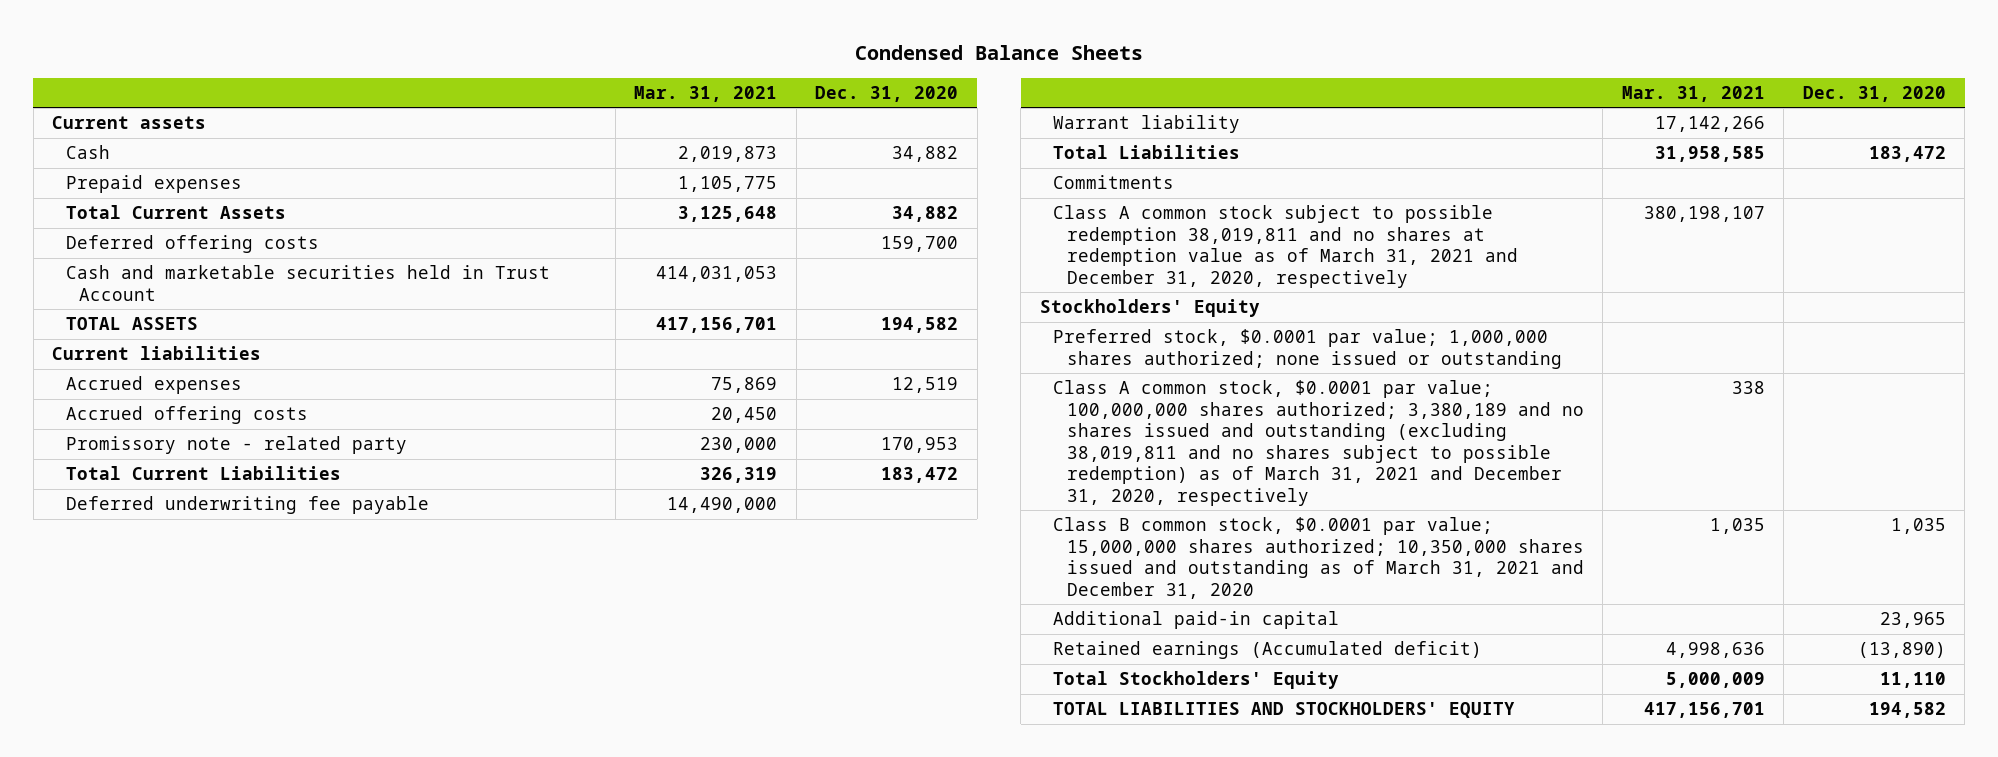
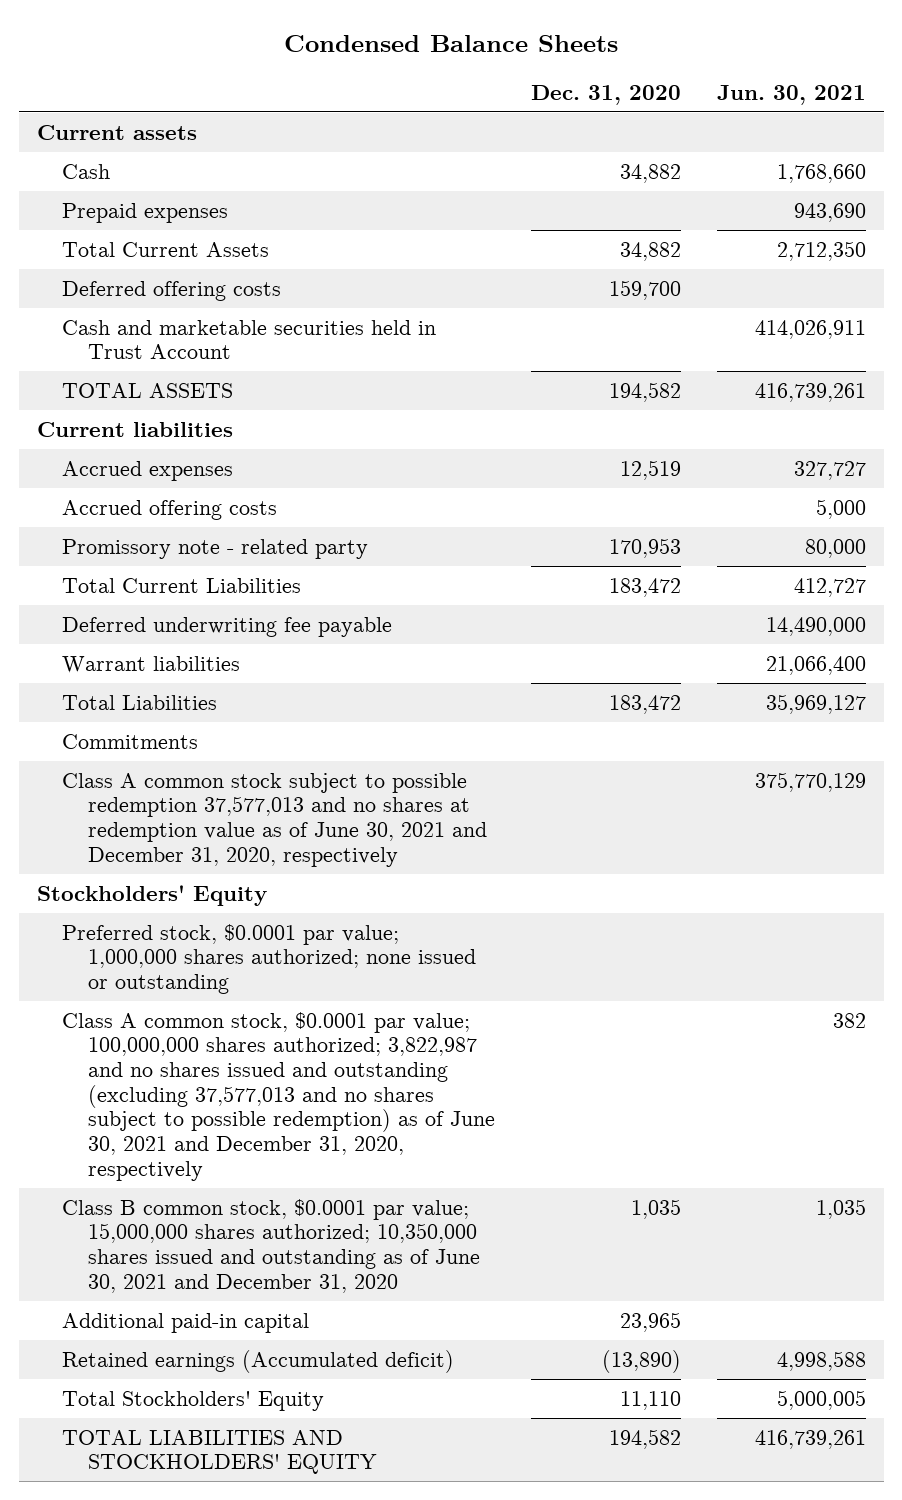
[634,85,778,102] Mar. 31, 2021 -> none
none -> [716,84,866,105] Jun. 30, 2021
[1053,115,1241,134] Warrant liability -> [62,655,241,673] Warrant liabilities
[1053,205,1518,288] Class A common stock subject to possible redemption 38,019,811 and no shares at redemption value as of March 31, 2021 and December 31, 2020, respectively -> [62,772,487,867] Class A common stock subject to possible redemption 37,577,013 and no shares at redemption value as of June 30, 2021 and December 31, 2020, respectively
[1053,380,1584,506] Class A common stock, $0.0001 par value; 100,000,000 shares authorized; 3,380,189 and no shares issued and outstanding (excluding 38,019,811 and no shares subject to possible redemption) as of March 31, 2021 and December 31, 2020, respectively -> [62,1011,495,1181] Class A common stock, $0.0001 par value; 100,000,000 shares authorized; 3,822,987 and no shares issued and outstanding (excluding 37,577,013 and no shares subject to possible redemption) as of June 30, 2021 and December 31, 2020, respectively
[1053,517,1584,599] Class B common stock, $0.0001 par value; 15,000,000 shares authorized; 10,350,000 shares issued and outstanding as of March 31, 2021 and December 31, 2020 -> [62,1198,480,1293] Class B common stock, $0.0001 par value; 15,000,000 shares authorized; 10,350,000 shares issued and outstanding as of June 30, 2021 and December 31, 2020

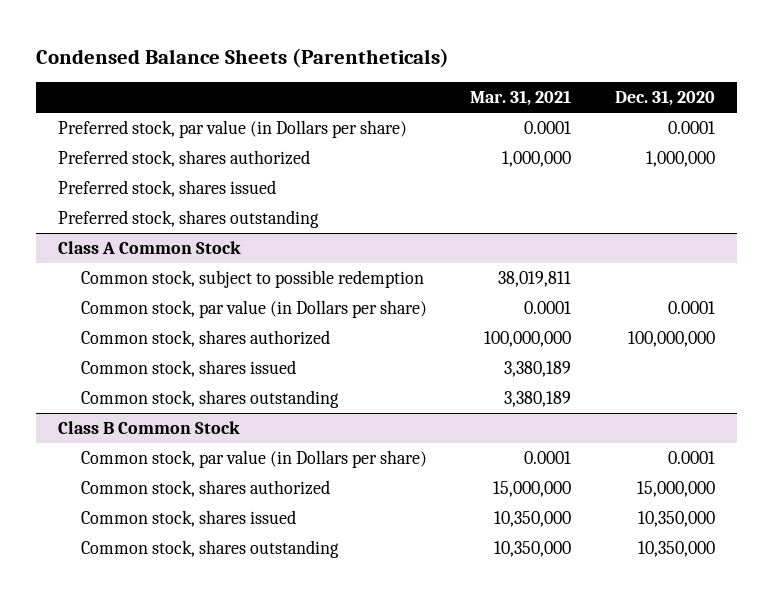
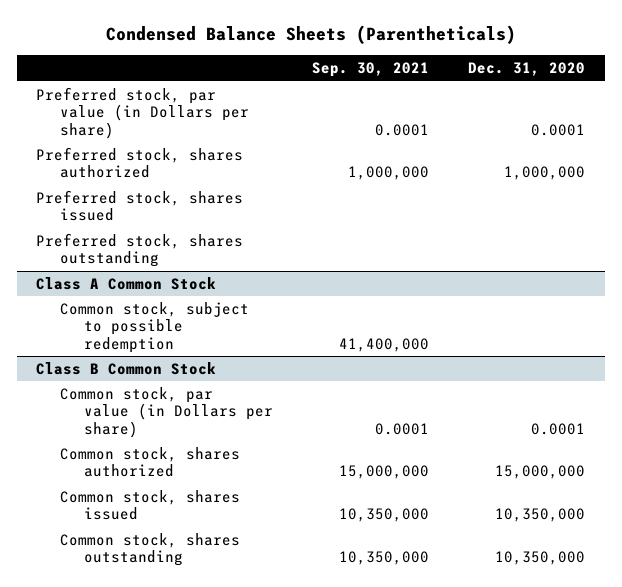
[470,90,572,107] Mar. 31, 2021 -> none
none -> [312,62,430,78] Sep. 30, 2021
[80,300,427,319] Common stock, par value (in Dollars per share) -> none
[80,330,330,348] Common stock, shares authorized -> none
[80,360,296,378] Common stock, shares issued -> none
[80,390,339,409] Common stock, shares outstanding -> none

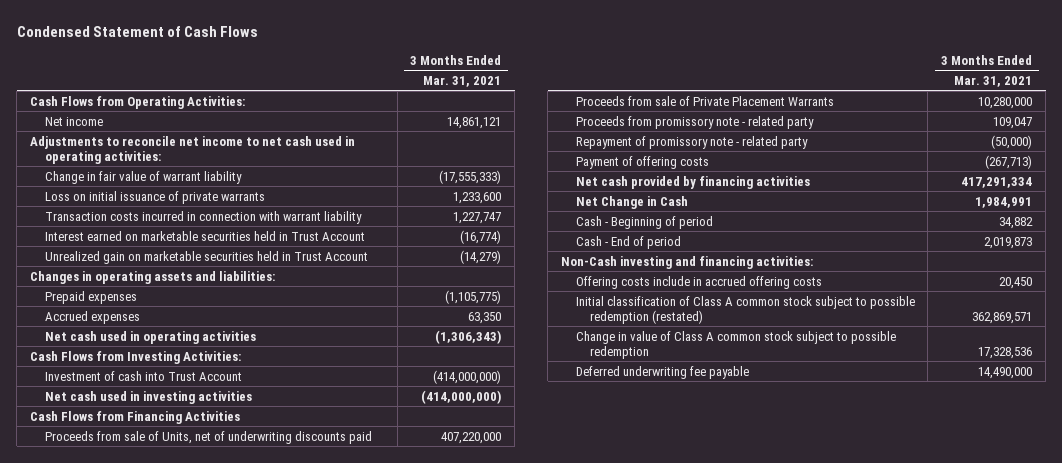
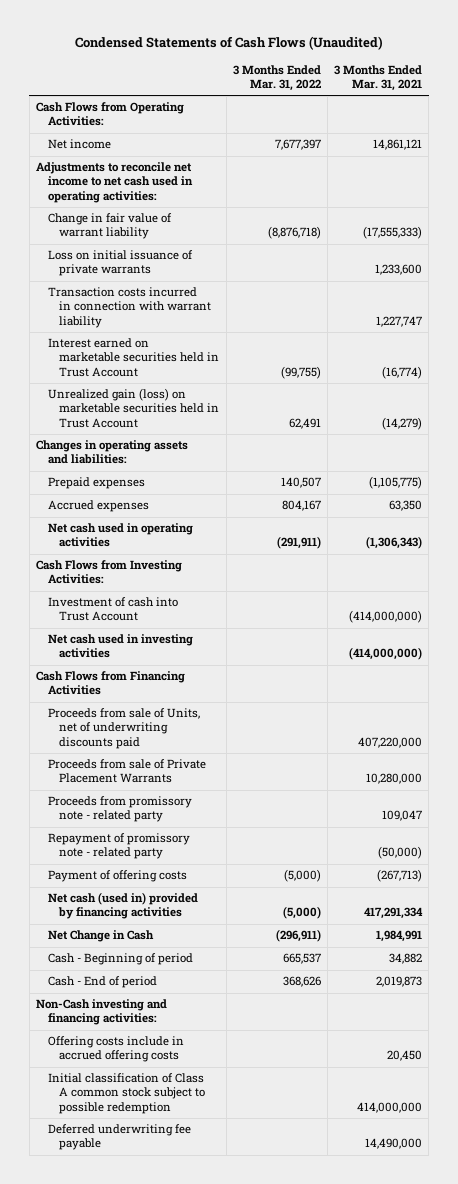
[16,26,258,38] Condensed Statement of Cash Flows -> [75,35,384,50] Condensed Statements of Cash Flows (Unaudited)
none -> [232,64,321,91] 3 Months Ended Mar. 31, 2022
[44,250,368,264] Unrealized gain on marketable securities held in Trust Account -> [47,388,220,428] Unrealized gain (loss) on marketable securities held in Trust Account
[575,175,810,189] Net cash provided by financing activities -> [47,892,198,920] Net cash (used in) provided by financing activities
[575,330,896,360] Change in value of Class A common stock subject to possible redemption -> none
[575,295,915,325] Initial classification of Class A common stock subject to possible redemption (restated) -> [47,1073,206,1114] Initial classification of Class A common stock subject to possible redemption
[972,312,1033,325] 362,869,571 -> [357,1101,423,1113] 414,000,000

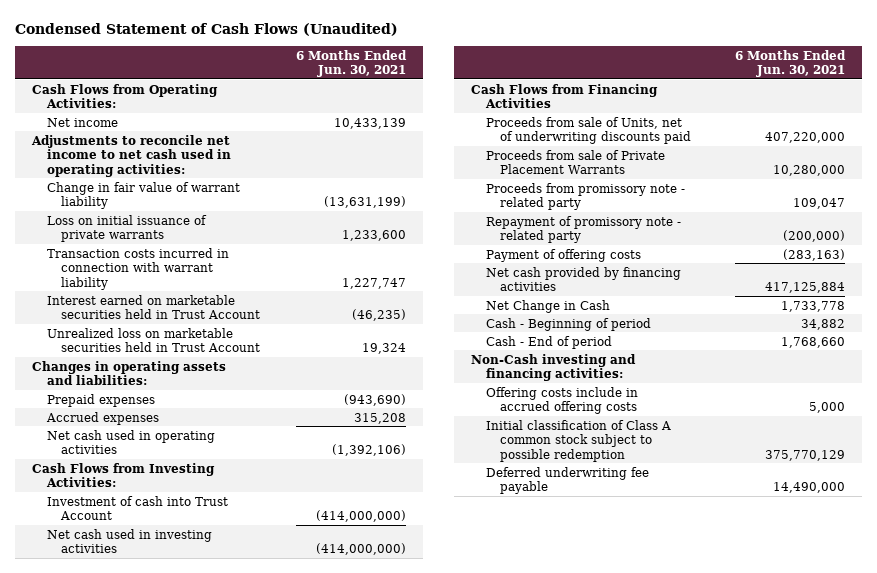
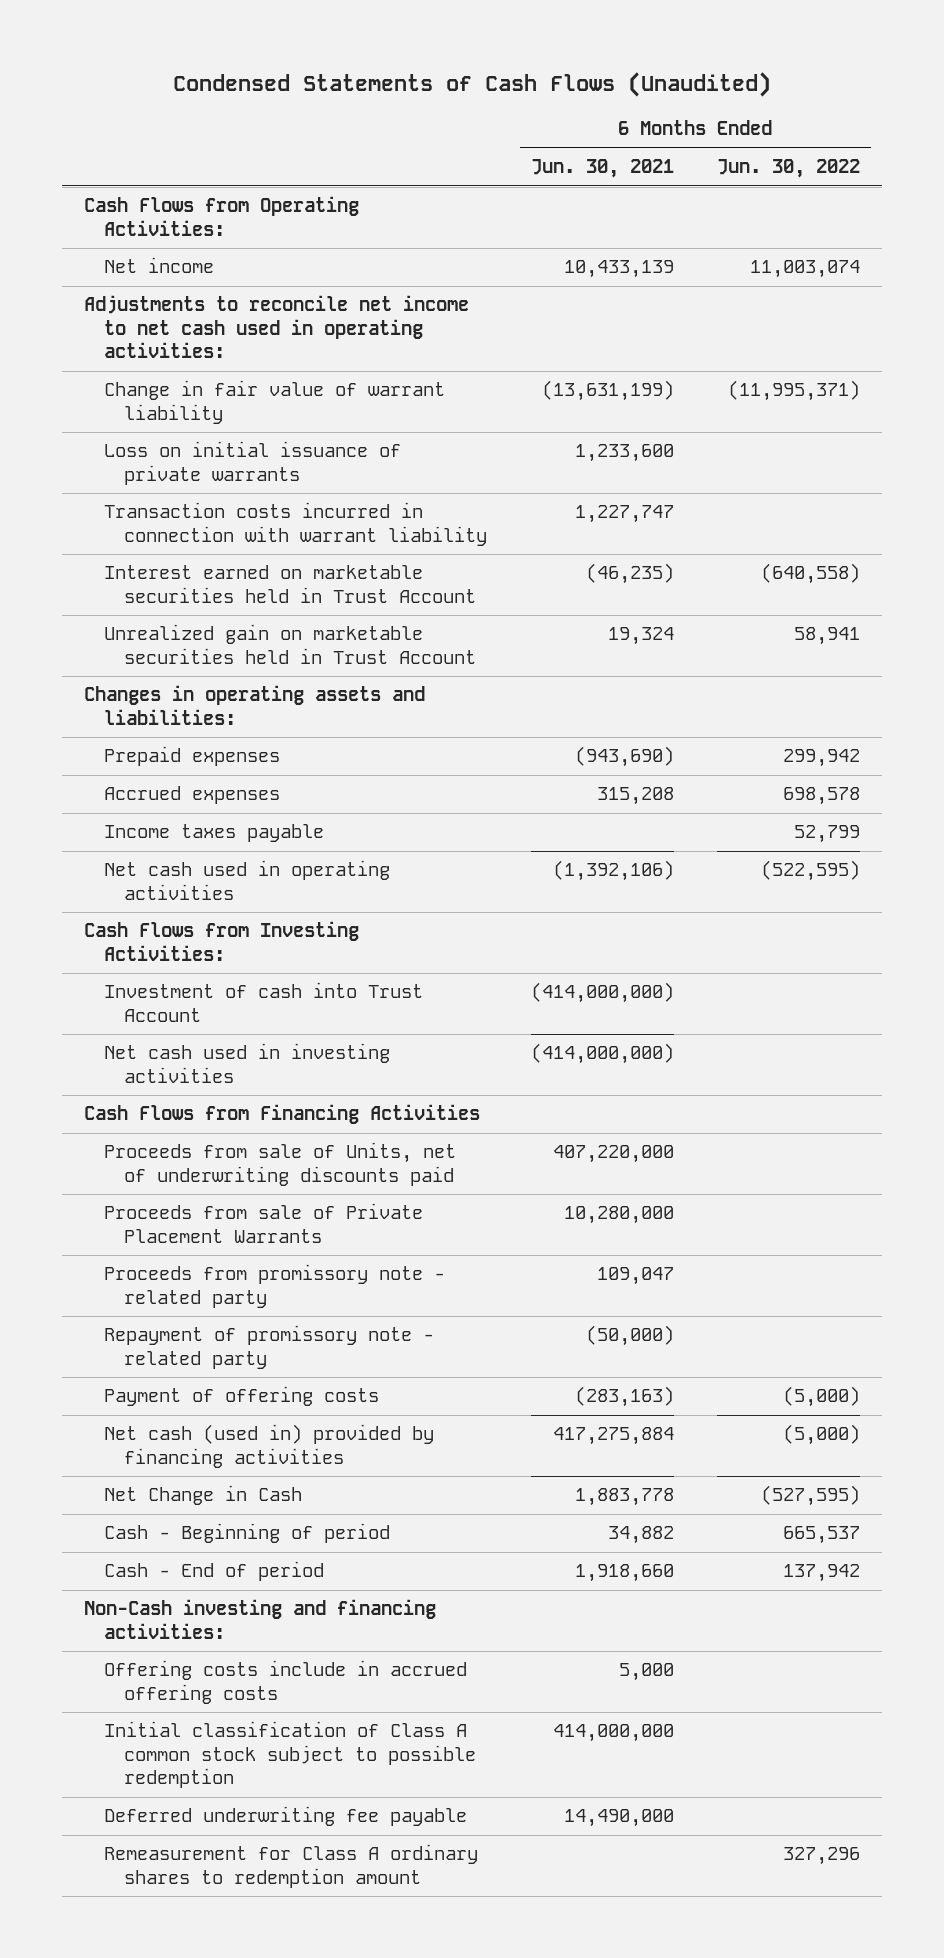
[14,22,398,36] Condensed Statement of Cash Flows (Unaudited) -> [172,72,771,98] Condensed Statements of Cash Flows (Unaudited)
none -> [717,159,861,179] Jun. 30, 2022
[46,327,261,353] Unrealized loss on marketable securities held in Trust Account -> [104,624,477,664] Unrealized gain on marketable securities held in Trust Account
none -> [104,824,325,843] Income taxes payable
[782,230,845,243] (200,000) -> [585,1325,674,1347] (50,000)
[485,266,681,292] Net cash provided by financing activities -> [104,1424,435,1468] Net cash (used in) provided by financing activities
[764,282,845,294] 417,125,884 -> [552,1427,674,1446] 417,275,884
[780,300,845,312] 1,733,778 -> [574,1488,674,1507] 1,883,778
[780,336,845,348] 1,768,660 -> [574,1564,674,1583] 1,918,660
[764,449,845,461] 375,770,129 -> [552,1724,674,1743] 414,000,000
none -> [104,1844,479,1888] Remeasurement for Class A ordinary shares to redemption amount

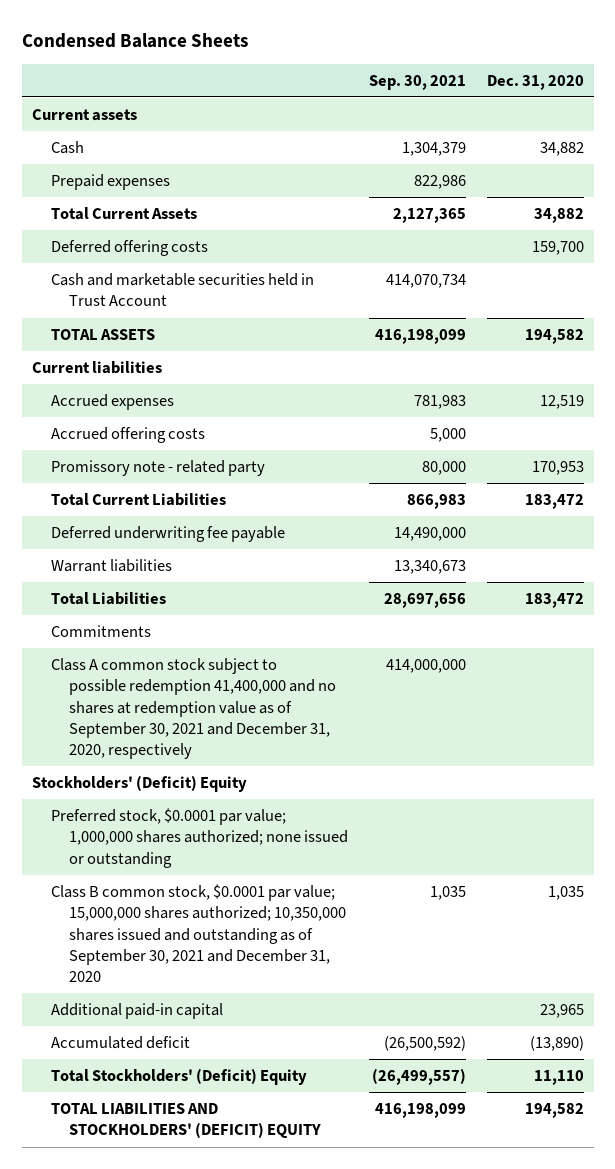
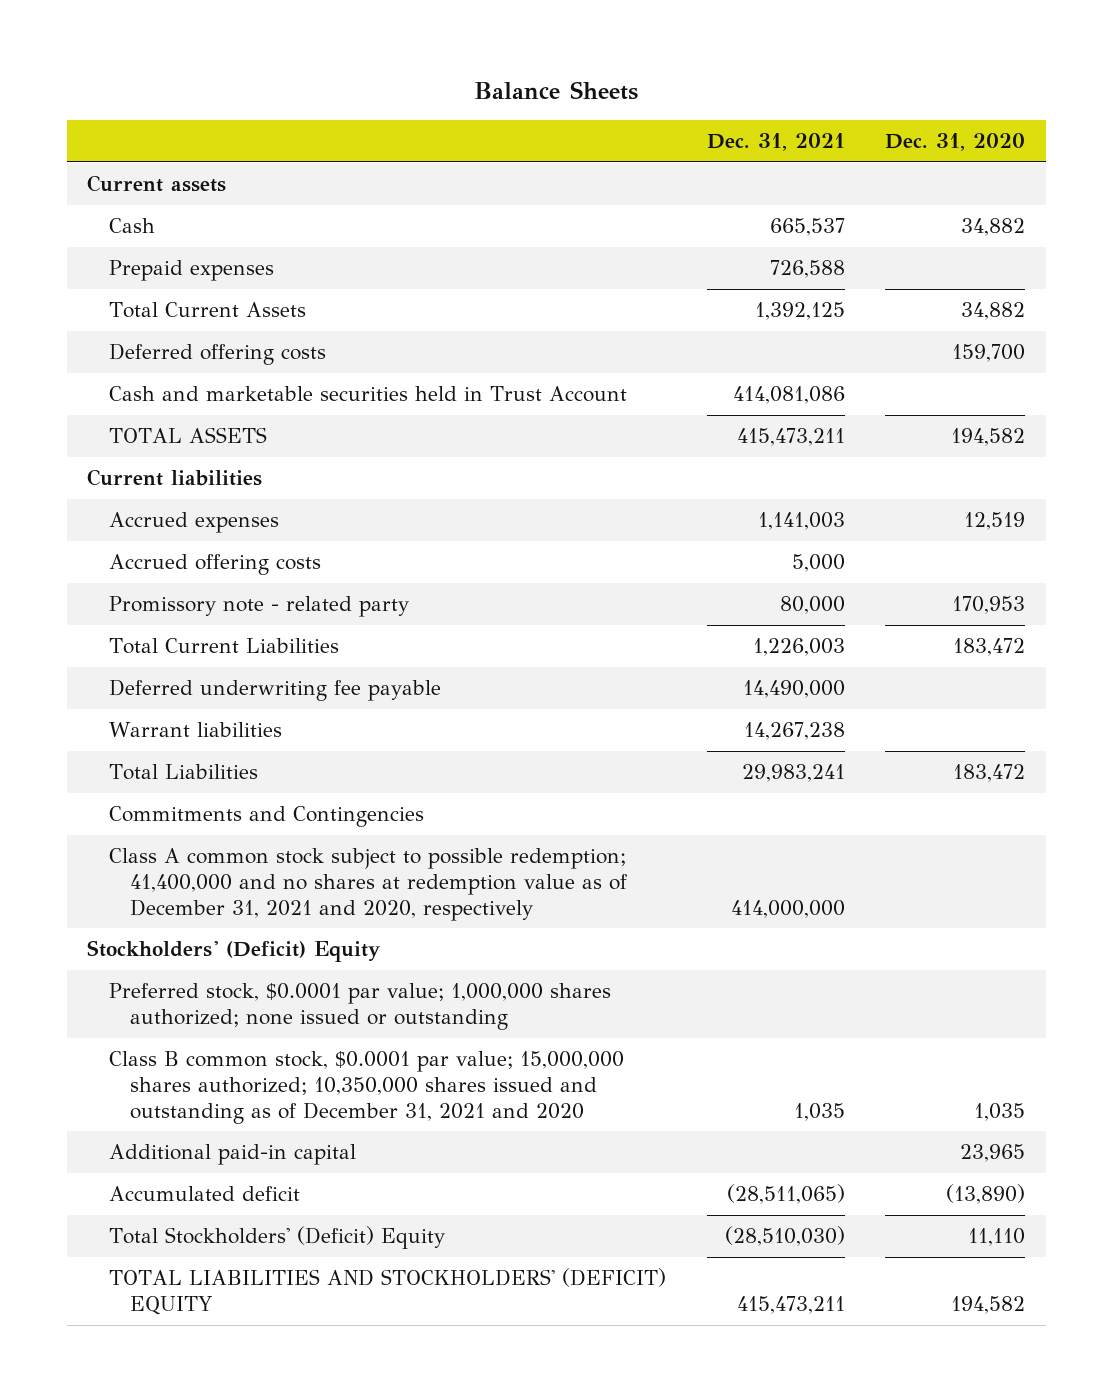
[21,33,248,49] Condensed Balance Sheets -> [474,80,639,100] Balance Sheets
[368,74,466,90] Sep. 30, 2021 -> none
none -> [706,132,845,151] Dec. 31, 2021
[50,625,151,638] Commitments -> [108,806,424,828] Commitments and Contingencies
[50,658,337,759] Class A common stock subject to possible redemption 41,400,000 and no shares at redemption value as of September 30, 2021 and December 31, 2020, respectively -> [108,848,629,921] Class A common stock subject to possible redemption; 41,400,000 and no shares at redemption value as of December 31, 2021 and 2020, respectively
[50,884,347,982] Class B common stock, $0.0001 par value; 15,000,000 shares authorized; 10,350,000 shares issued and outstanding as of September 30, 2021 and December 31, 2020 -> [108,1051,624,1124] Class B common stock, $0.0001 par value; 15,000,000 shares authorized; 10,350,000 shares issued and outstanding as of December 31, 2021 and 2020

